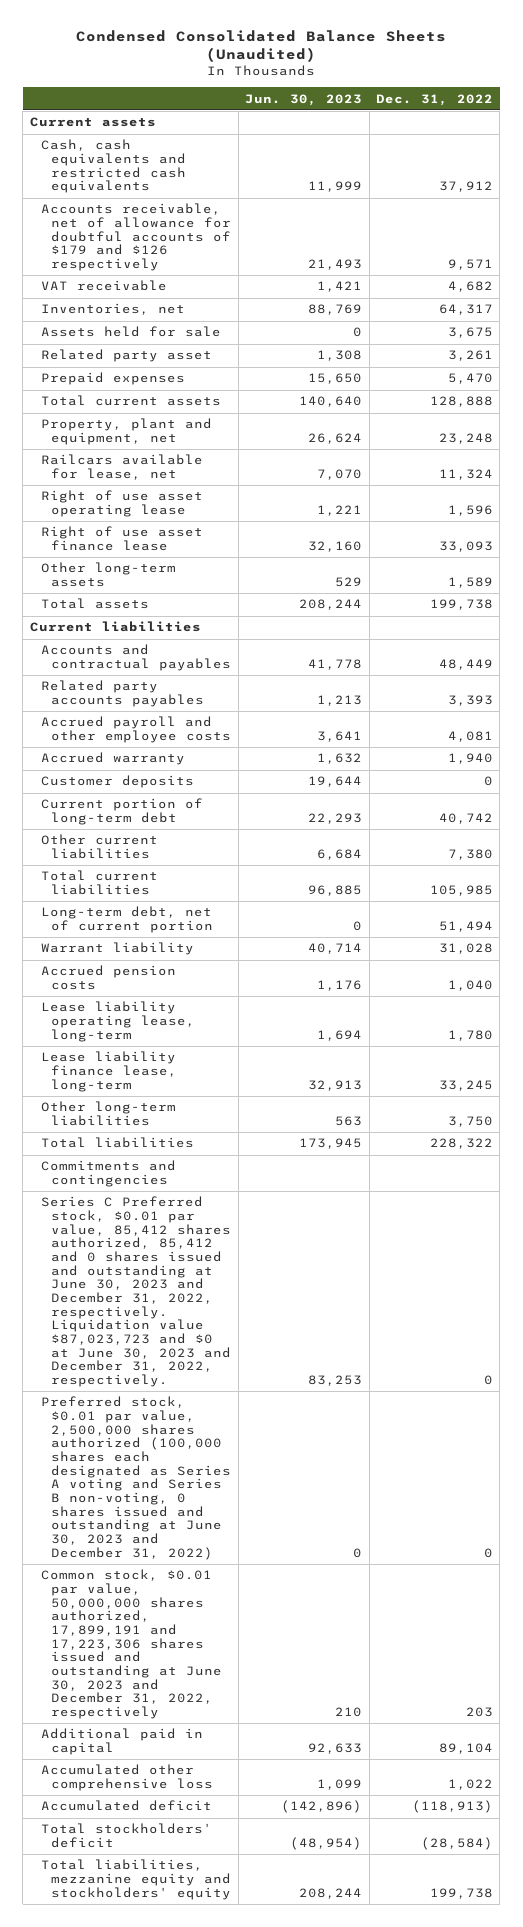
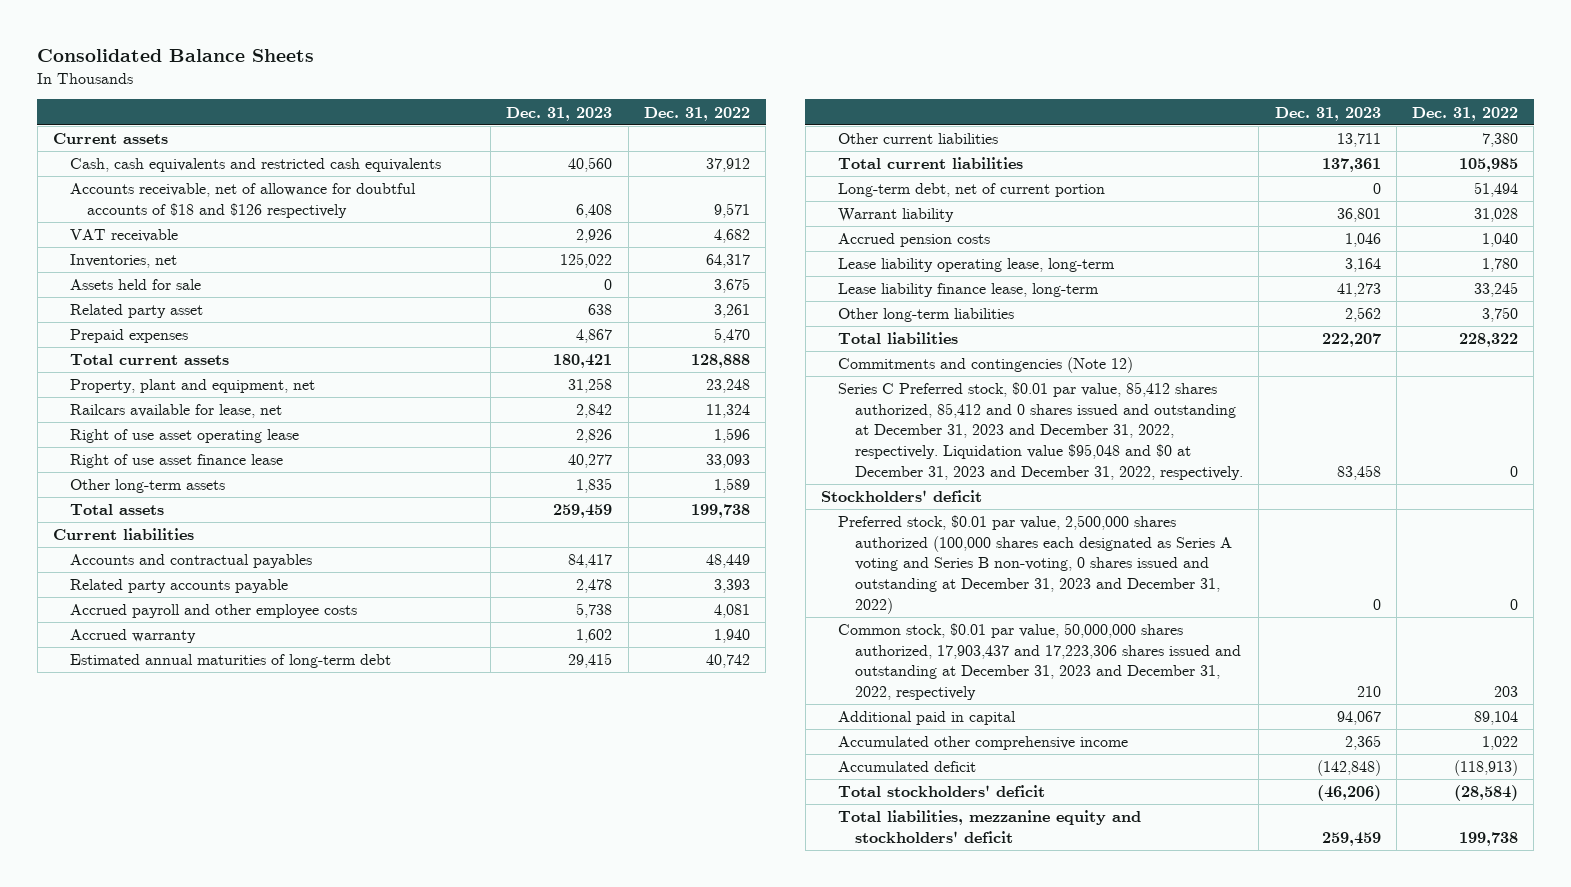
[76,30,447,63] Condensed Consolidated Balance Sheets (Unaudited) -> [37,49,315,63] Consolidated Balance Sheets
[245,93,363,106] Jun. 30, 2023 -> none
none -> [506,106,613,121] Dec. 31, 2023
[40,203,232,272] Accounts receivable, net of allowance for doubtful accounts of $179 and $126 respectively -> [69,183,416,218] Accounts receivable, net of allowance for doubtful accounts of $18 and $126 respectively
[40,680,205,708] Related party accounts payables -> [69,579,288,594] Related party accounts payable
[40,775,194,789] Customer deposits -> none
[40,798,203,826] Current portion of long-term debt -> [69,654,391,669] Estimated annual maturities of long-term debt
[40,1160,176,1188] Commitments and contingencies -> [838,357,1134,374] Commitments and contingencies (Note 12)
[40,1196,232,1387] Series C Preferred stock, $0.01 par value, 85,412 shares authorized, 85,412 and 0 shares issued and outstanding at June 30, 2023 and December 31, 2022, respectively. Liquidation value $87,023,723 and $0 at June 30, 2023 and December 31, 2022, respectively. -> [838,382,1244,480] Series C Preferred stock, $0.01 par value, 85,412 shares authorized, 85,412 and 0 shares issued and outstanding at December 31, 2023 and December 31, 2022, respectively. Liquidation value $95,048 and $0 at December 31, 2023 and December 31, 2022, respectively.
none -> [821,490,983,503] Stockholders' deficit
[40,1396,232,1560] Preferred stock, $0.01 par value, 2,500,000 shares authorized (100,000 shares each designated as Series A voting and Series B non-voting, 0 shares issued and outstanding at June 30, 2023 and December 31, 2022) -> [838,515,1233,614] Preferred stock, $0.01 par value, 2,500,000 shares authorized (100,000 shares each designated as Series A voting and Series B non-voting, 0 shares issued and outstanding at December 31, 2023 and December 31, 2022)
[40,1569,223,1719] Common stock, $0.01 par value, 50,000,000 shares authorized, 17,899,191 and 17,223,306 shares issued and outstanding at June 30, 2023 and December 31, 2022, respectively -> [838,623,1242,701] Common stock, $0.01 par value, 50,000,000 shares authorized, 17,903,437 and 17,223,306 shares issued and outstanding at December 31, 2023 and December 31, 2022, respectively
[40,1764,214,1792] Accumulated other comprehensive loss -> [838,736,1129,751] Accumulated other comprehensive income
[40,1859,232,1900] Total liabilities, mezzanine equity and stockholders' equity -> [838,810,1142,843] Total liabilities, mezzanine equity and stockholders' deficit

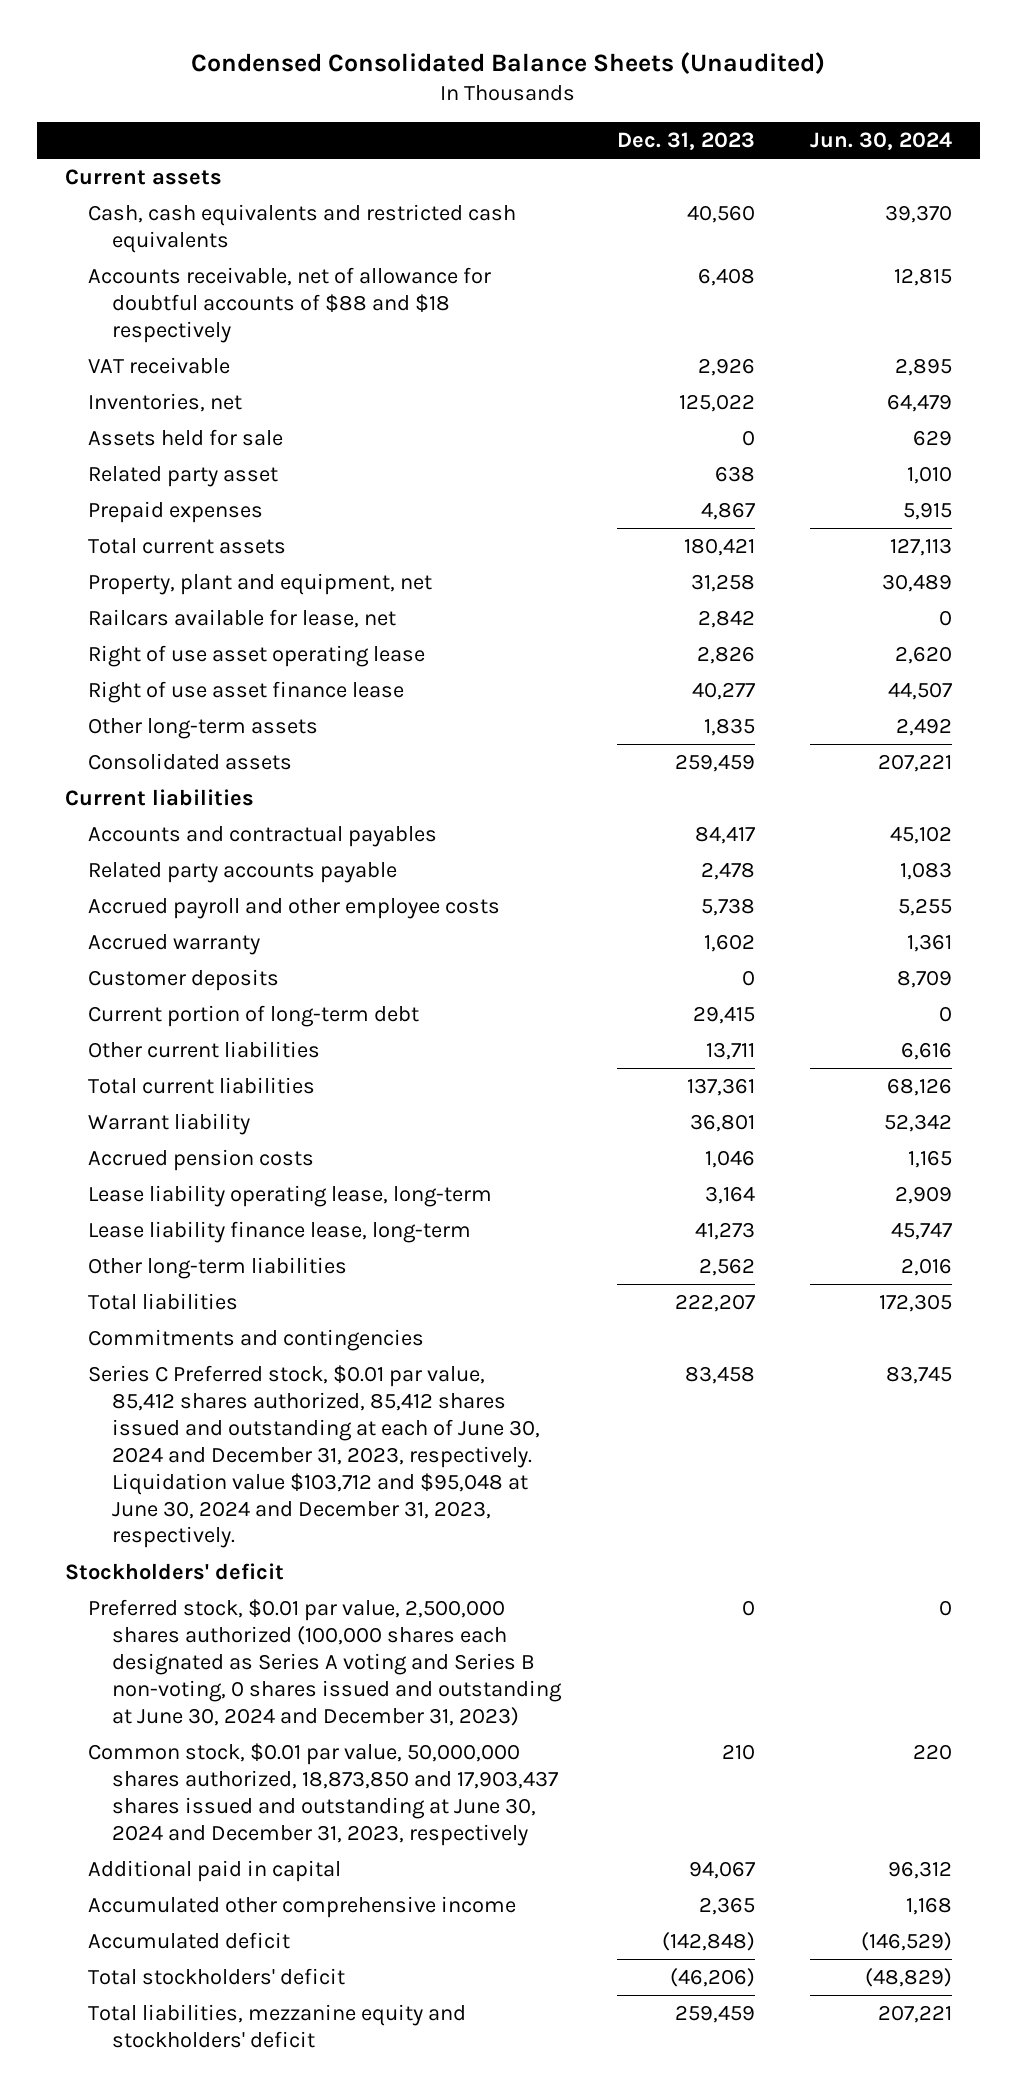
[37,49,315,63] Consolidated Balance Sheets -> [191,51,826,74] Condensed Consolidated Balance Sheets (Unaudited)
[643,106,750,121] Dec. 31, 2022 -> none
none -> [810,132,953,151] Jun. 30, 2024
[69,183,416,218] Accounts receivable, net of allowance for doubtful accounts of $18 and $126 respectively -> [88,266,492,343] Accounts receivable, net of allowance for doubtful accounts of $88 and $18 respectively
[69,504,164,516] Total assets -> [88,752,293,770] Consolidated assets
none -> [88,968,280,991] Customer deposits
[69,654,391,669] Estimated annual maturities of long-term debt -> [88,1004,420,1027] Current portion of long-term debt
[838,183,1106,198] Long-term debt, net of current portion -> none
[838,357,1134,374] Commitments and contingencies (Note 12) -> [88,1328,425,1351] Commitments and contingencies
[838,382,1244,480] Series C Preferred stock, $0.01 par value, 85,412 shares authorized, 85,412 and 0 shares issued and outstanding at December 31, 2023 and December 31, 2022, respectively. Liquidation value $95,048 and $0 at December 31, 2023 and December 31, 2022, respectively. -> [88,1364,540,1549] Series C Preferred stock, $0.01 par value, 85,412 shares authorized, 85,412 shares issued and outstanding at each of June 30, 2024 and December 31, 2023, respectively. Liquidation value $103,712 and $95,048 at June 30, 2024 and December 31, 2023, respectively.
[838,515,1233,614] Preferred stock, $0.01 par value, 2,500,000 shares authorized (100,000 shares each designated as Series A voting and Series B non-voting, 0 shares issued and outstanding at December 31, 2023 and December 31, 2022) -> [88,1598,562,1726] Preferred stock, $0.01 par value, 2,500,000 shares authorized (100,000 shares each designated as Series A voting and Series B non-voting, 0 shares issued and outstanding at June 30, 2024 and December 31, 2023)
[838,623,1242,701] Common stock, $0.01 par value, 50,000,000 shares authorized, 17,903,437 and 17,223,306 shares issued and outstanding at December 31, 2023 and December 31, 2022, respectively -> [88,1742,558,1846] Common stock, $0.01 par value, 50,000,000 shares authorized, 18,873,850 and 17,903,437 shares issued and outstanding at June 30, 2024 and December 31, 2023, respectively

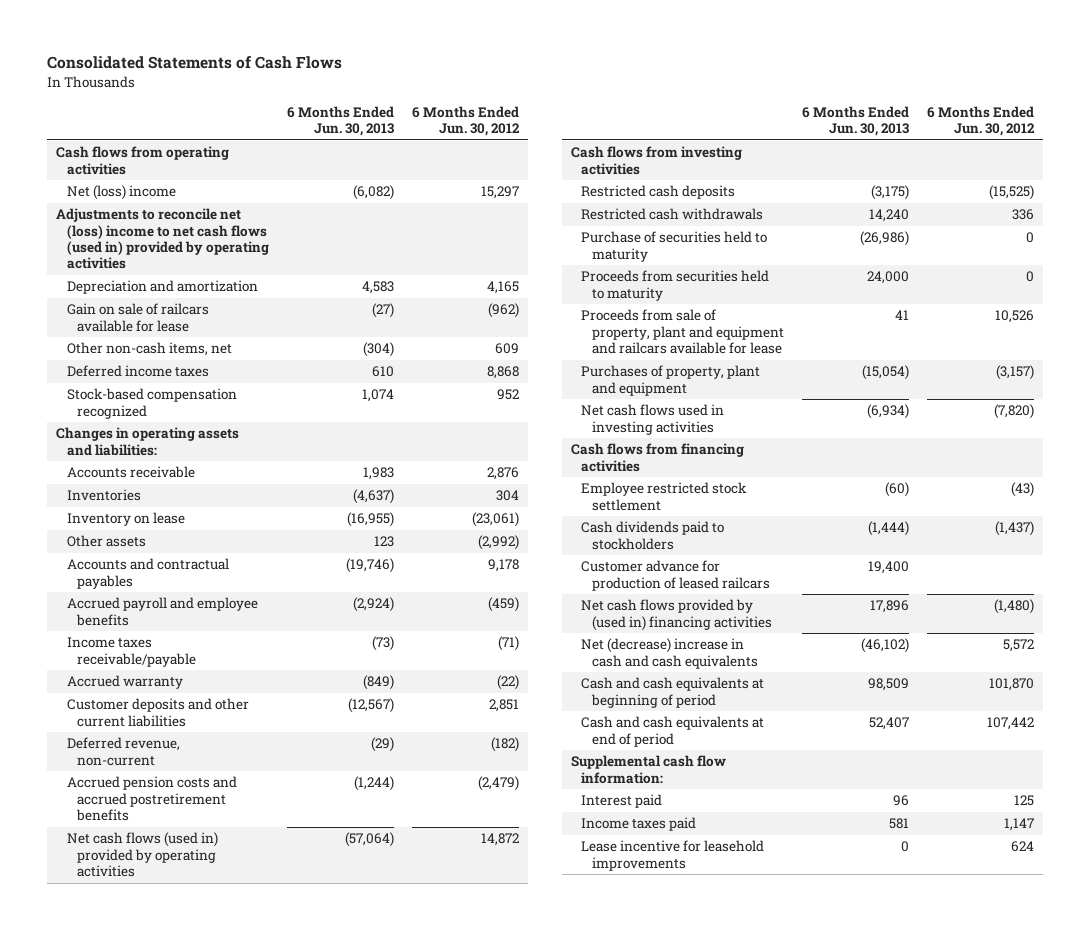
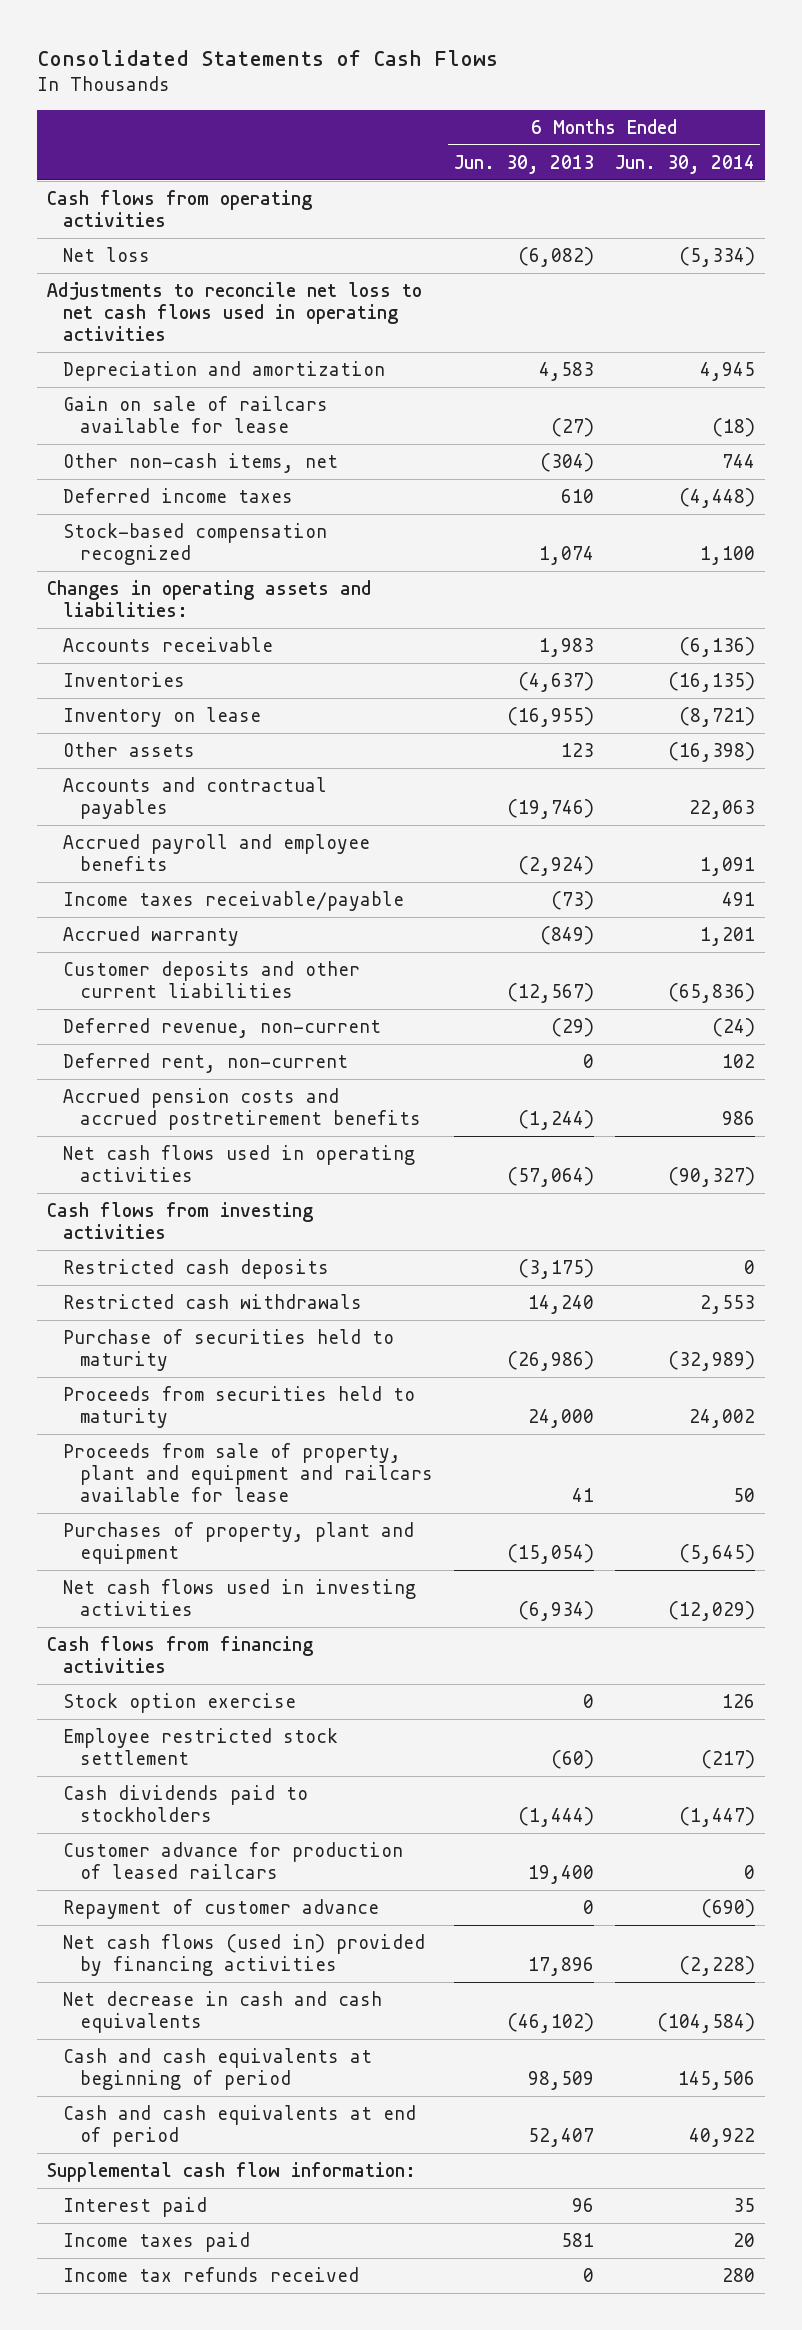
[412,105,521,137] 6 Months Ended Jun. 30, 2012 -> none
none -> [614,154,755,174] Jun. 30, 2014
[66,185,176,201] Net (loss) income -> [63,246,151,262] Net loss
[56,208,269,270] Adjustments to reconcile net (loss) income to net cash flows (used in) provided by operating activities -> [47,281,423,342] Adjustments to reconcile net loss to net cash flows used in operating activities
none -> [63,1052,349,1073] Deferred rent, non-current
[66,832,218,877] Net cash flows (used in) provided by operating activities -> [63,1144,416,1183] Net cash flows used in operating activities
none -> [63,1692,297,1713] Stock option exercise
none -> [63,1898,380,1919] Repayment of customer advance
[581,599,772,631] Net cash flows provided by (used in) financing activities -> [63,1933,426,1977] Net cash flows (used in) provided by financing activities
[581,638,758,669] Net (decrease) increase in cash and cash equivalents -> [63,1990,383,2034] Net decrease in cash and cash equivalents
[581,840,765,871] Lease incentive for leasehold improvements -> none
none -> [63,2266,360,2282] Income tax refunds received

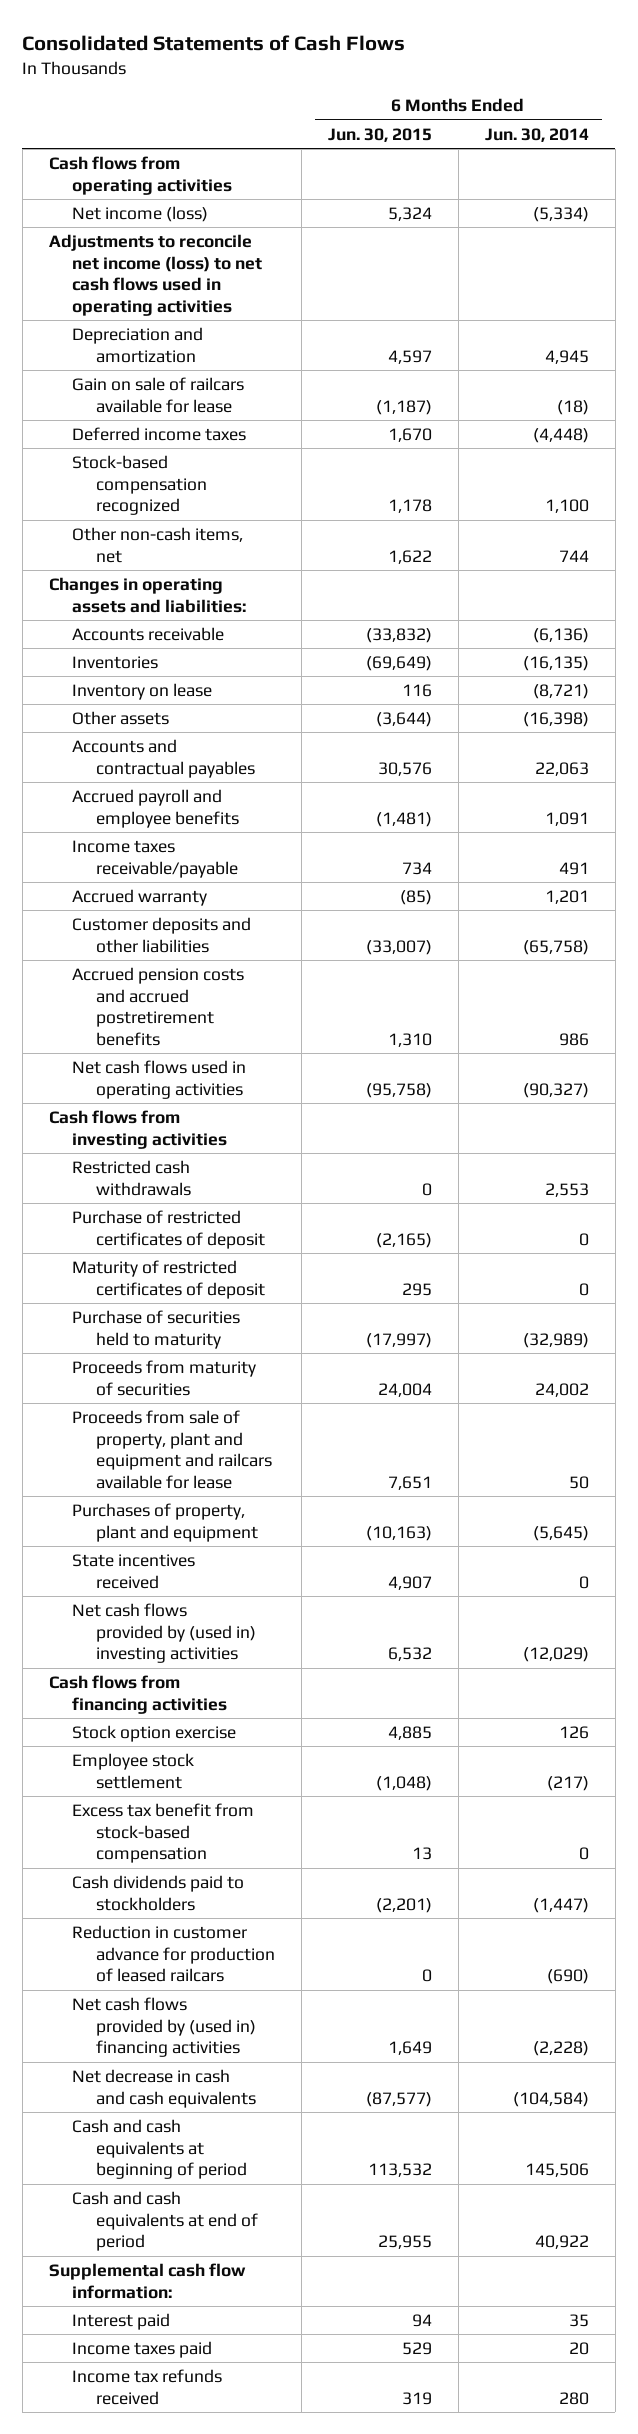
[453,154,594,174] Jun. 30, 2013 -> none
none -> [328,127,433,142] Jun. 30, 2015
[63,246,151,262] Net loss -> [72,205,209,222] Net income (loss)
[47,281,423,342] Adjustments to reconcile net loss to net cash flows used in operating activities -> [48,233,263,316] Adjustments to reconcile net income (loss) to net cash flows used in operating activities
[63,452,339,473] Other non-cash items, net -> [72,526,244,563] Other non-cash items, net
[63,1017,382,1038] Deferred revenue, non-current -> none
[63,1052,349,1073] Deferred rent, non-current -> none
[63,960,361,999] Customer deposits and other current liabilities -> [72,916,252,953] Customer deposits and other liabilities
[667,983,755,1004] (65,836) -> [522,939,589,955] (65,758)
[63,1258,330,1279] Restricted cash deposits -> none
none -> [72,1209,266,1249] Purchase of restricted certificates of deposit
none -> [72,1259,266,1299] Maturity of restricted certificates of deposit
[63,1385,416,1429] Proceeds from securities held to maturity -> [72,1359,257,1396] Proceeds from maturity of securities
none -> [72,1553,196,1589] State incentives received
[63,1578,417,1617] Net cash flows used in investing activities -> [72,1602,257,1664] Net cash flows provided by (used in) investing activities
[63,1727,339,1766] Employee restricted stock settlement -> [72,1752,195,1789] Employee stock settlement
none -> [72,1802,255,1864] Excess tax benefit from stock-based compensation
[63,1841,404,1880] Customer advance for production of leased railcars -> none
[63,1898,380,1919] Repayment of customer advance -> [72,1924,276,1983] Reduction in customer advance for production of leased railcars
[63,1933,426,1977] Net cash flows (used in) provided by financing activities -> [72,1996,257,2058] Net cash flows provided by (used in) financing activities

